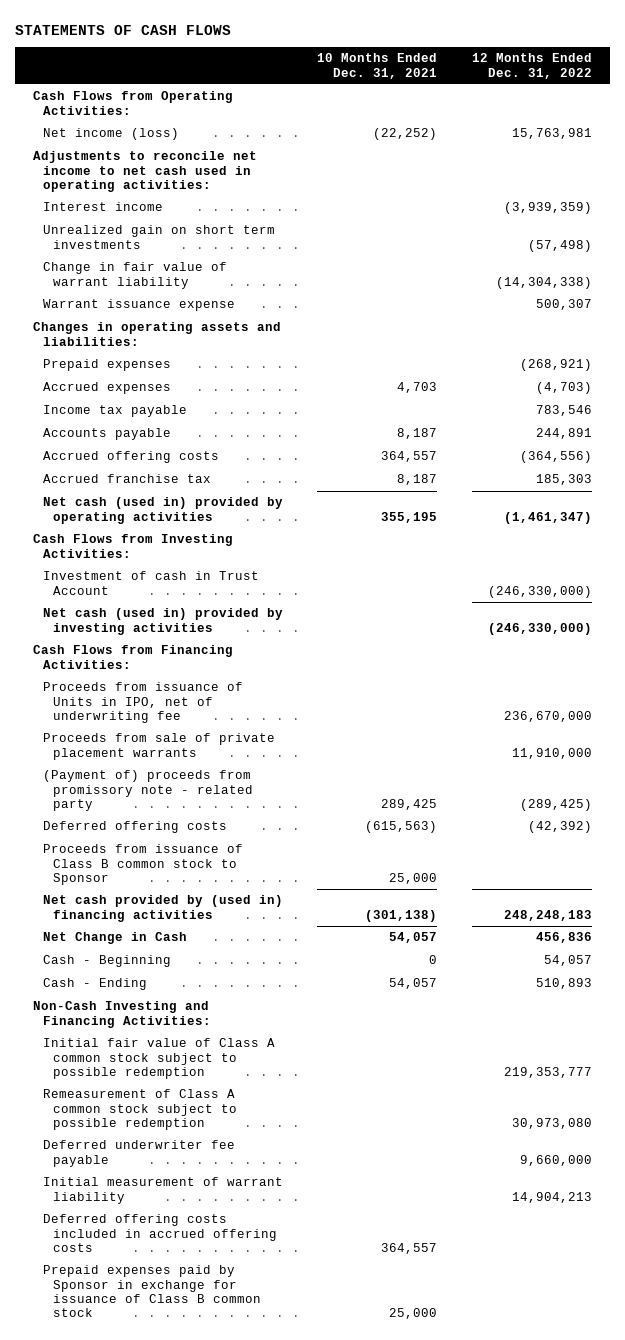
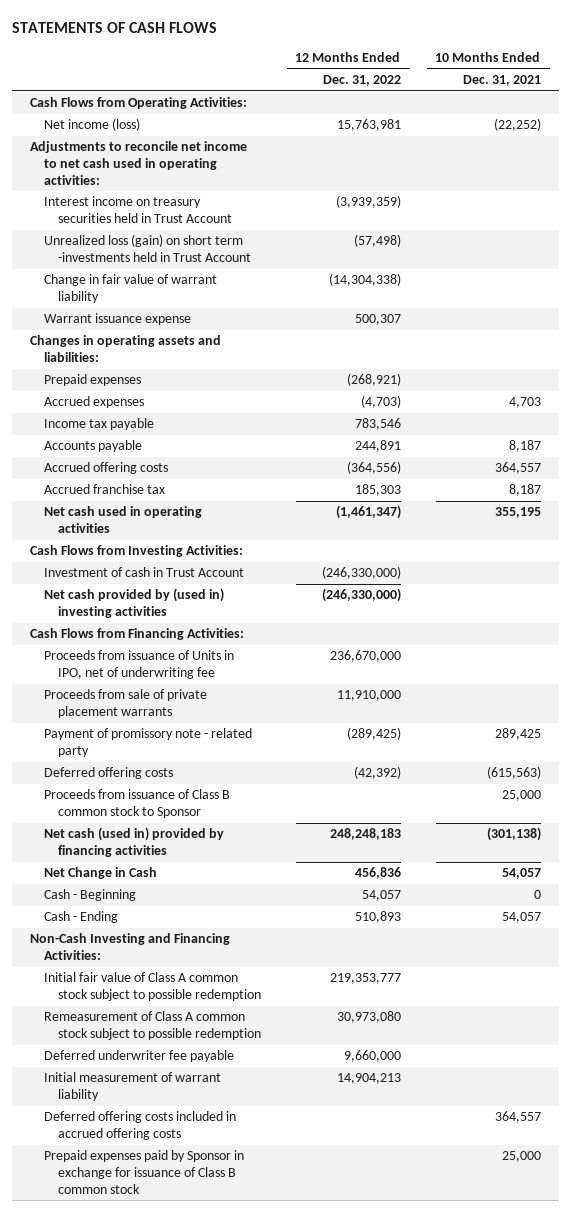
[42,202,163,212] Interest income -> [43,196,232,223] Interest income on treasury securities held in Trust Account
[42,225,275,249] Unrealized gain on short term investments -> [43,234,251,262] Unrealized loss (gain) on short term -investments held in Trust Account
[42,497,283,524] Net cash (used in) provided by operating activities -> [43,506,202,533] Net cash used in operating activities
[42,608,283,635] Net cash (used in) provided by investing activities -> [43,588,224,618] Net cash provided by (used in) investing activities
[42,770,253,812] (Payment of) proceeds from promissory note - related party -> [43,728,252,757] Payment of promissory note - related party
[42,895,283,922] Net cash provided by (used in) financing activities -> [43,827,224,857] Net cash (used in) provided by financing activities

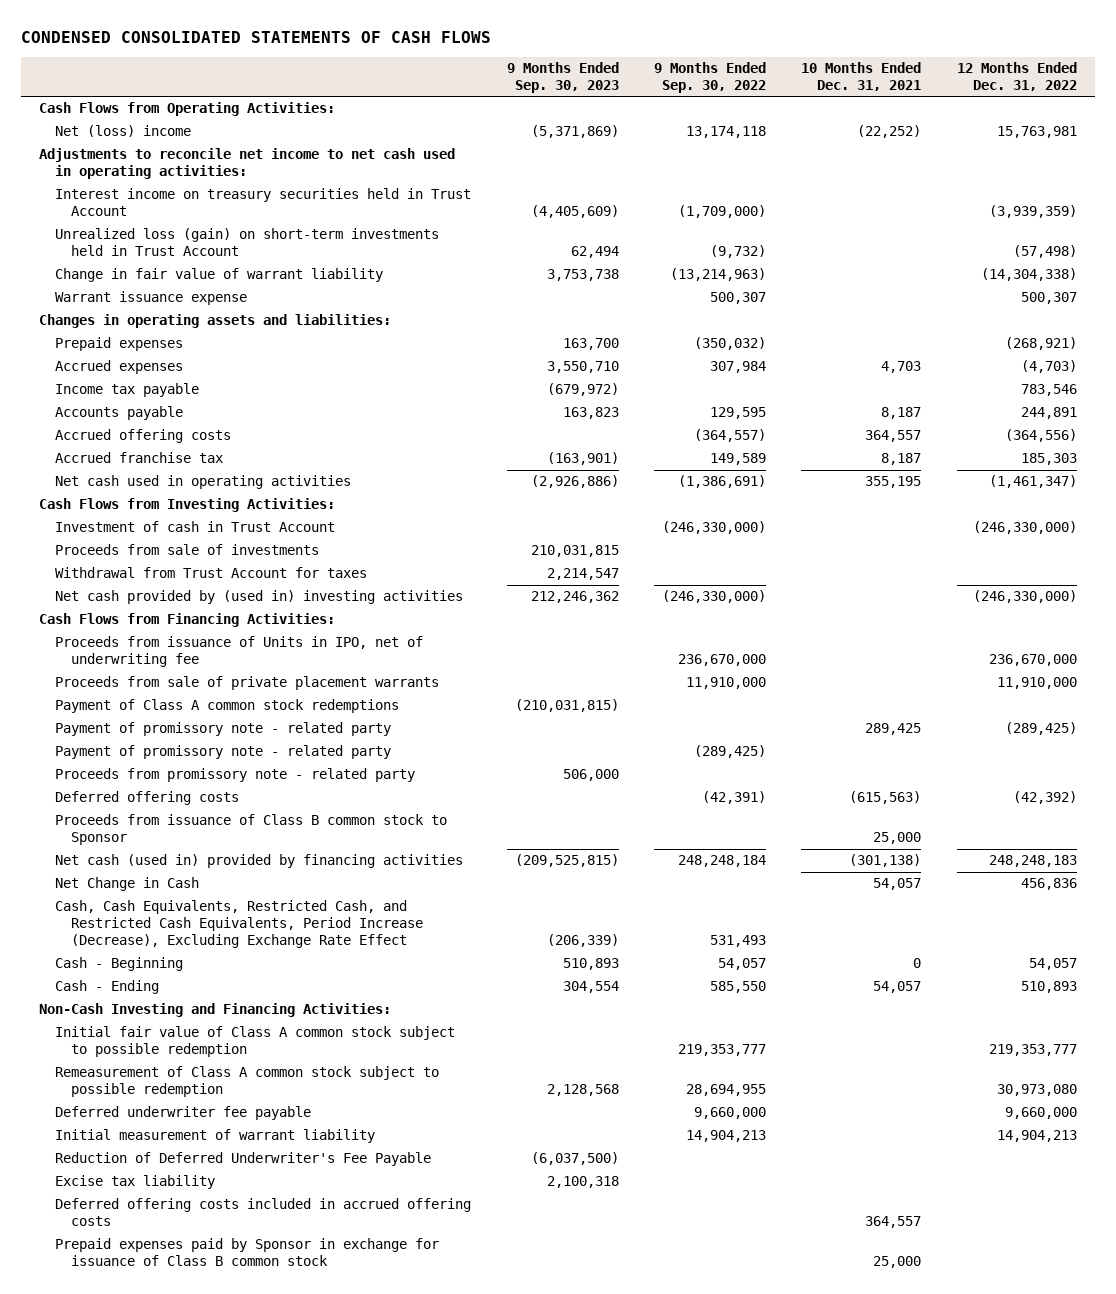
[12,22,218,34] STATEMENTS OF CASH FLOWS -> [21,30,492,43] CONDENSED CONSOLIDATED STATEMENTS OF CASH FLOWS
none -> [506,62,619,94] 9 Months Ended Sep. 30, 2023
none -> [654,62,767,94] 9 Months Ended Sep. 30, 2022
[43,118,140,132] Net income (loss) -> [55,125,192,138] Net (loss) income
[43,234,251,262] Unrealized loss (gain) on short term -investments held in Trust Account -> [55,228,440,257] Unrealized loss (gain) on short-term investments held in Trust Account
none -> [55,544,320,556] Proceeds from sale of investments
none -> [55,567,368,579] Withdrawal from Trust Account for taxes
none -> [55,699,400,714] Payment of Class A common stock redemptions
none -> [55,745,392,760] Payment of promissory note - related party
none -> [55,768,416,783] Proceeds from promissory note - related party
none -> [55,900,424,949] Cash, Cash Equivalents, Restricted Cash, and Restricted Cash Equivalents, Period Increase (Decrease), Excluding Exchange Rate Effect
none -> [55,1152,432,1167] Reduction of Deferred Underwriter's Fee Payable
none -> [55,1175,216,1190] Excise tax liability

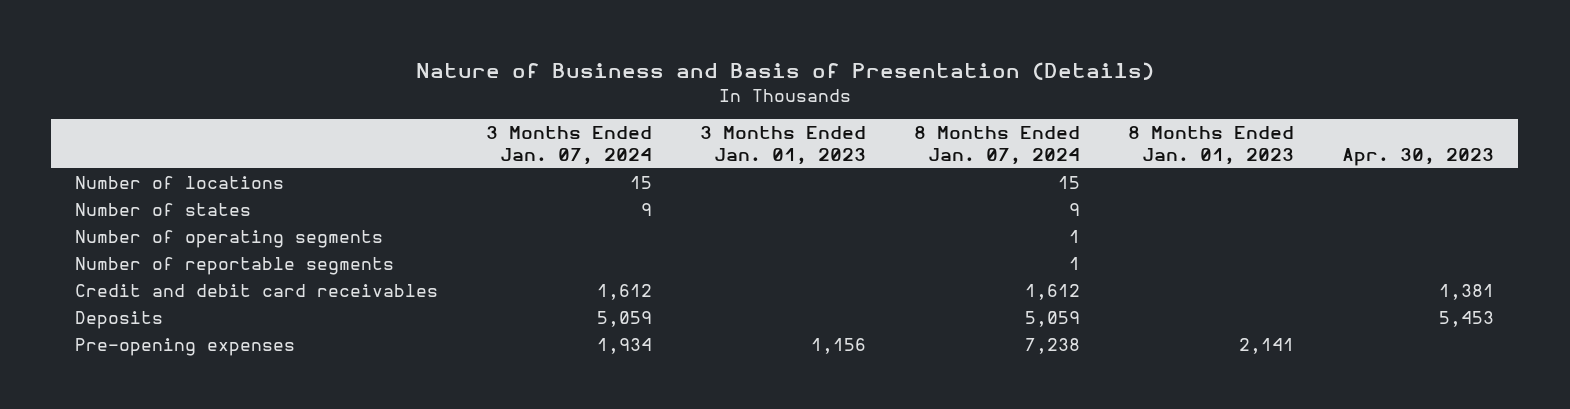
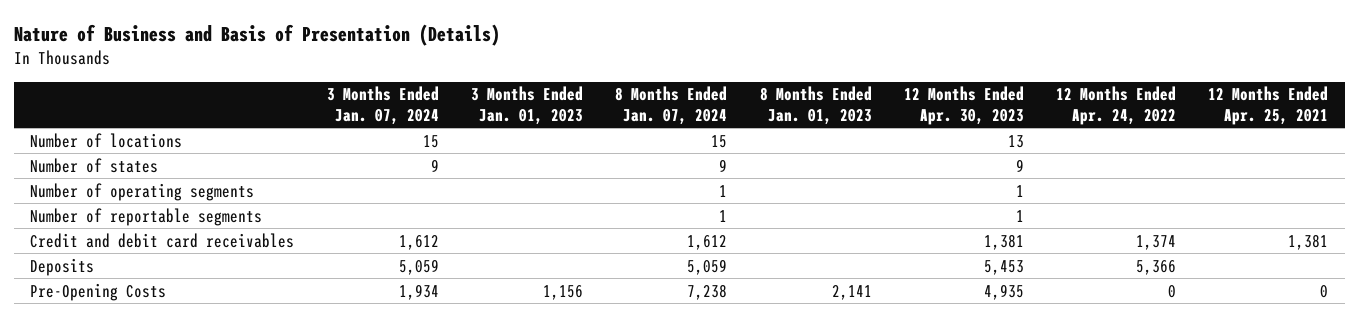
[1342,147,1495,166] Apr. 30, 2023 -> none
none -> [903,86,1024,125] 12 Months Ended Apr. 30, 2023
none -> [1056,86,1177,125] 12 Months Ended Apr. 24, 2022
none -> [1208,86,1329,125] 12 Months Ended Apr. 25, 2021
[75,337,296,356] Pre-opening expenses -> [30,282,167,301] Pre-Opening Costs

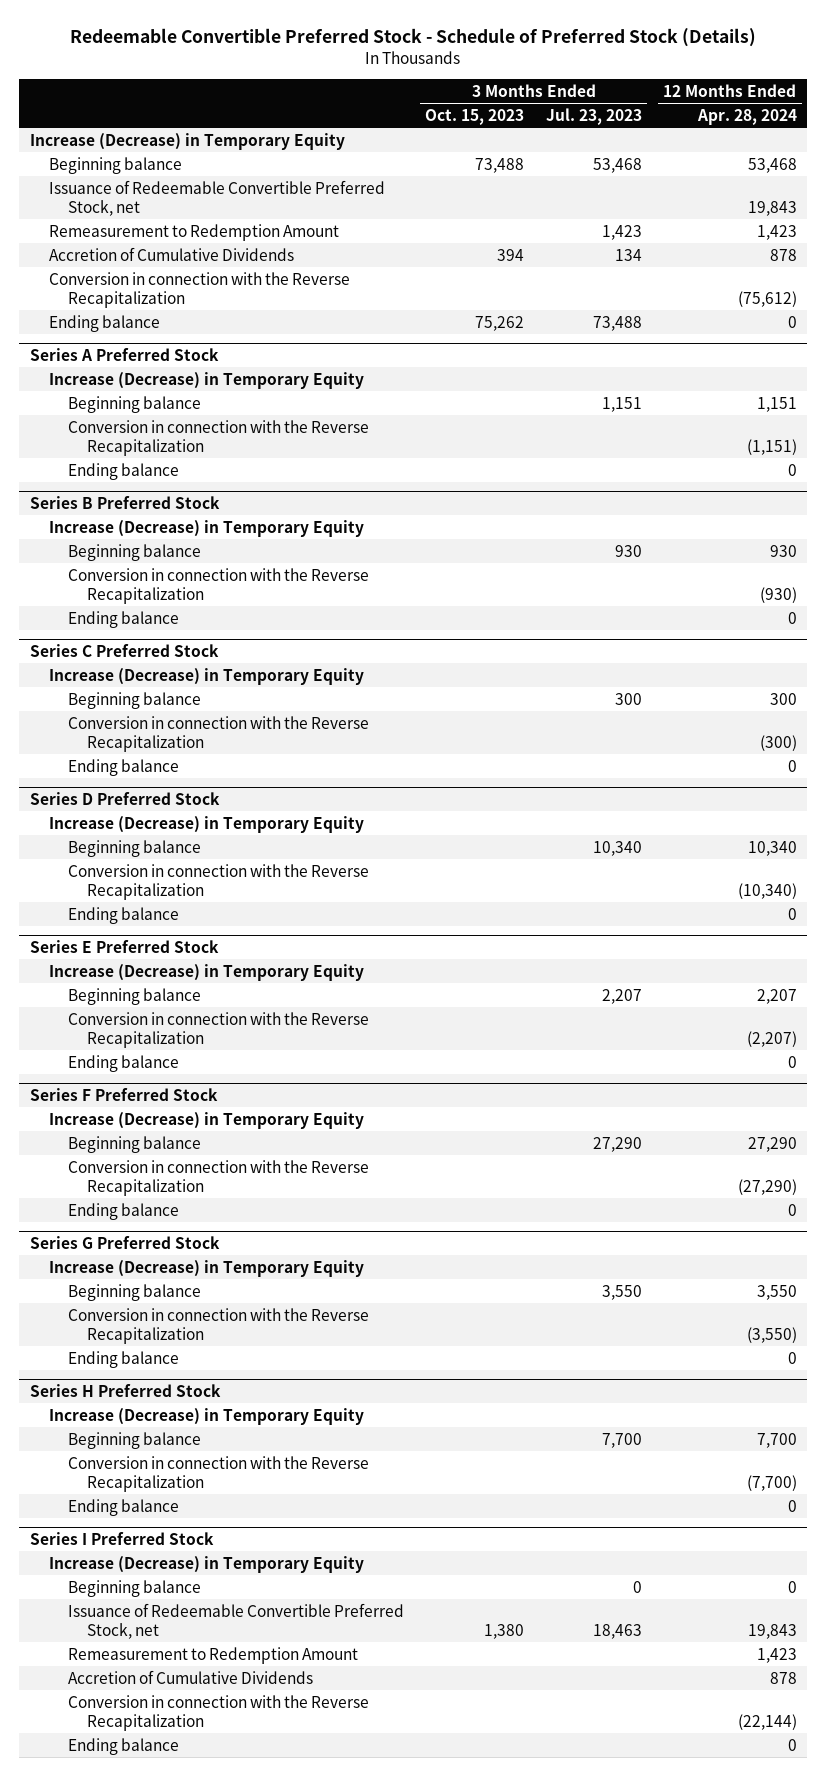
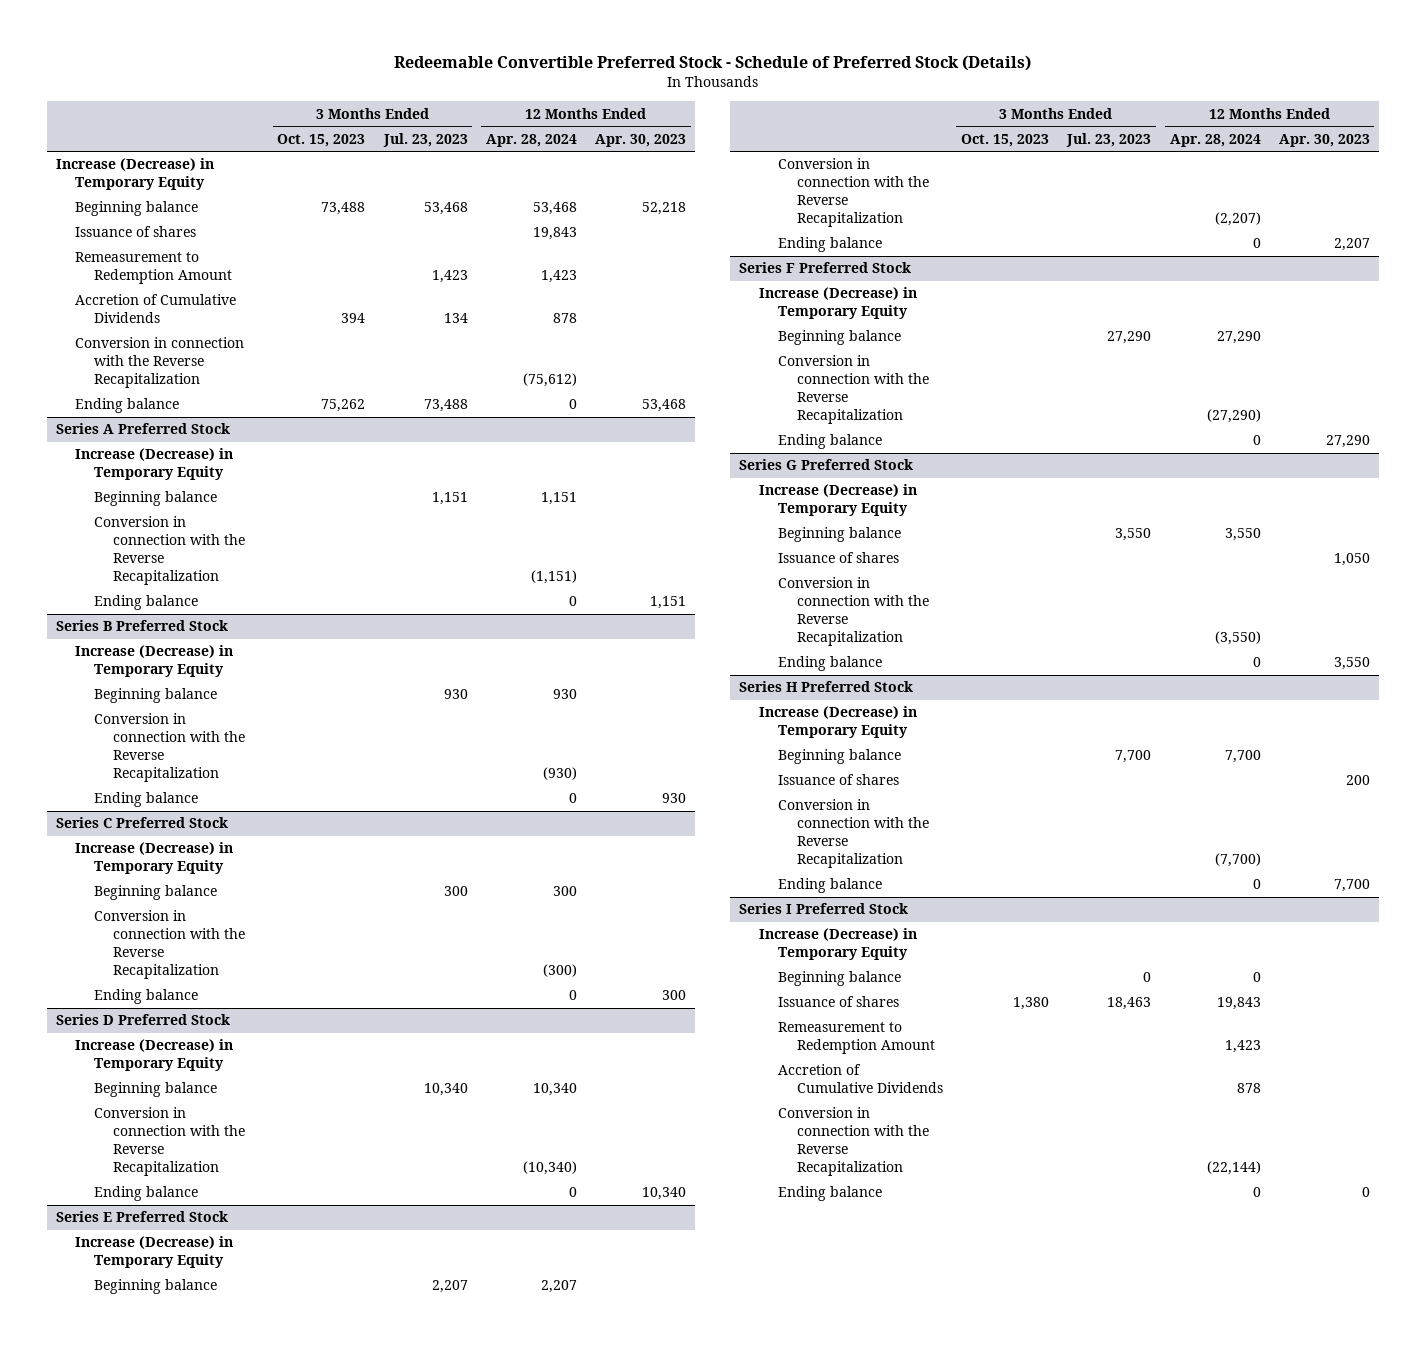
none -> [595,133,687,147] Apr. 30, 2023
[48,179,385,216] Issuance of Redeemable Convertible Preferred Stock, net -> [74,226,196,238] Issuance of shares
none -> [777,552,899,564] Issuance of shares
none -> [777,774,899,786] Issuance of shares
[67,1602,404,1639] Issuance of Redeemable Convertible Preferred Stock, net -> [777,996,899,1008] Issuance of shares

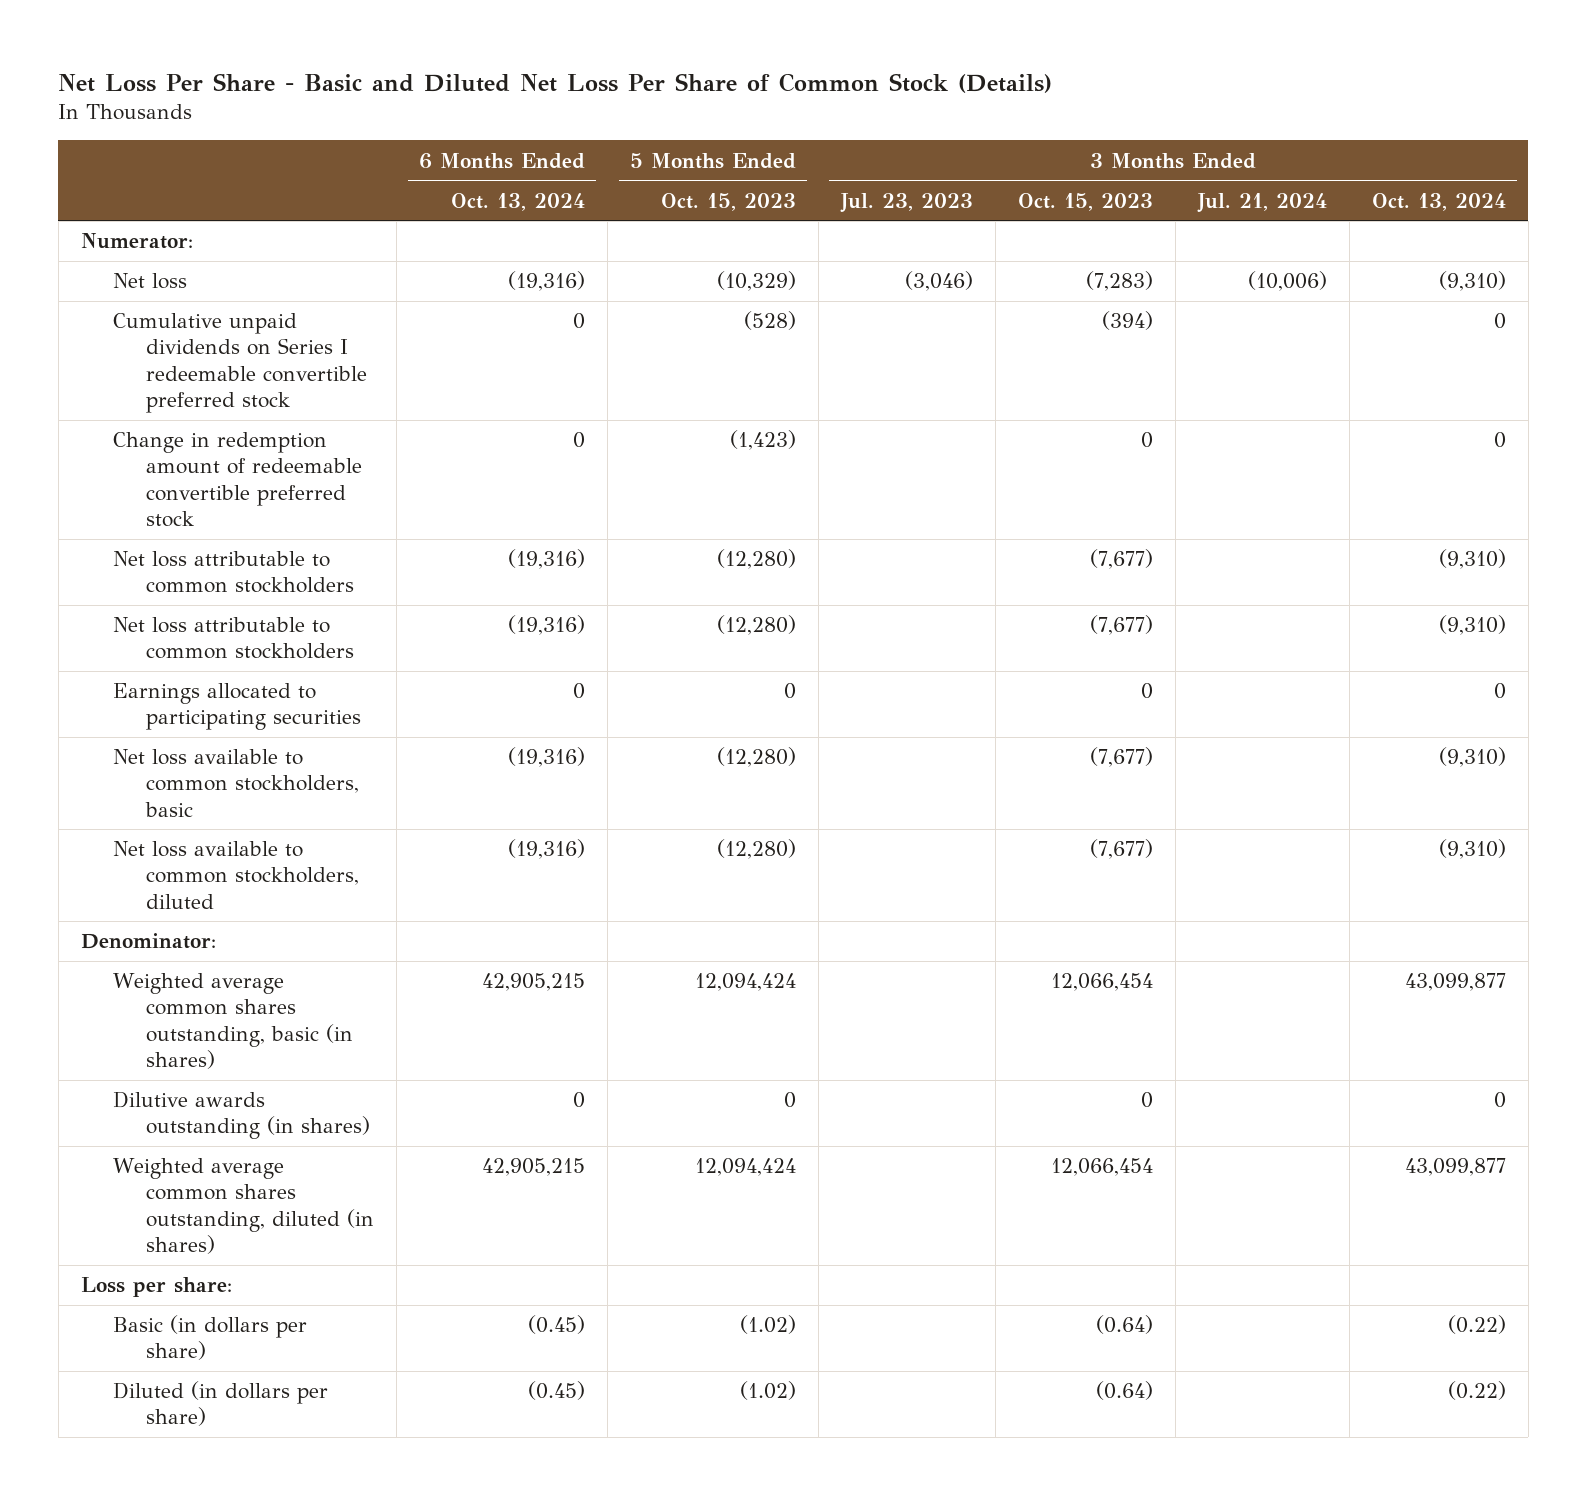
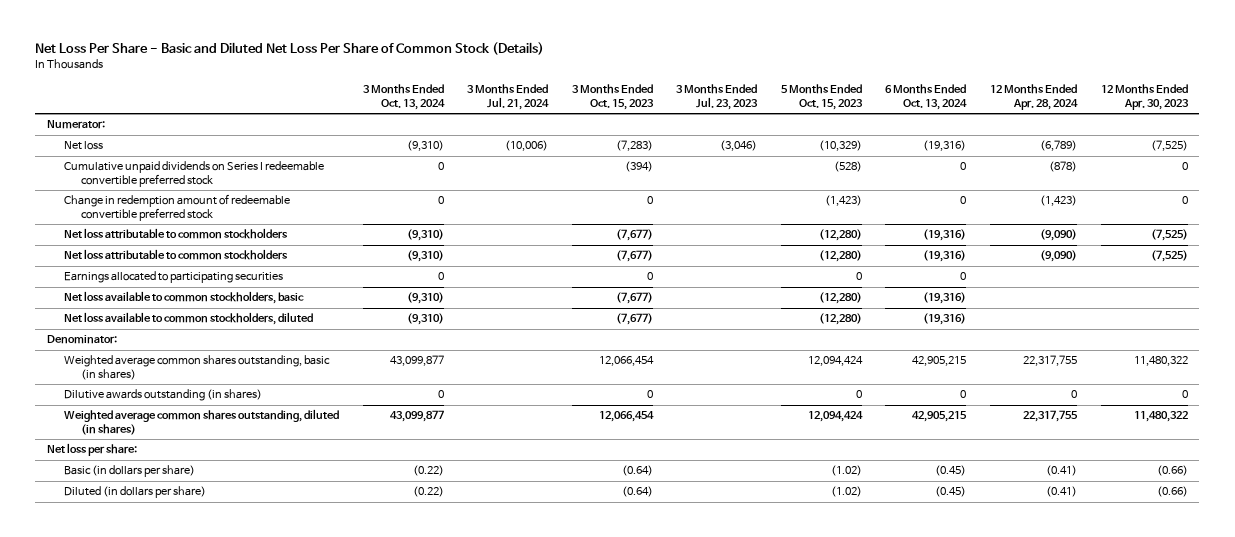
none -> [989,84,1078,110] 12 Months Ended Apr. 28, 2024
none -> [1100,84,1189,110] 12 Months Ended Apr. 30, 2023
[80,1277,232,1298] Loss per share: -> [47,443,138,457] Net loss per share:

